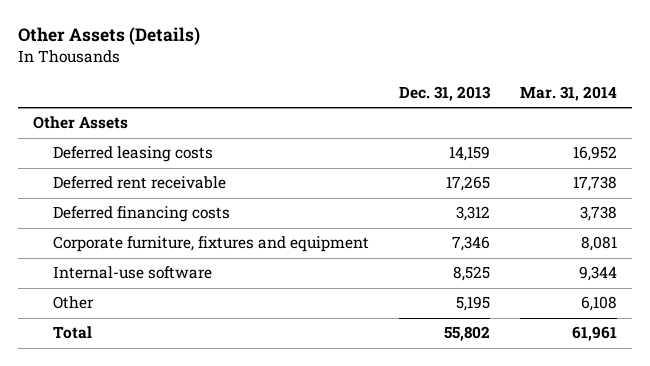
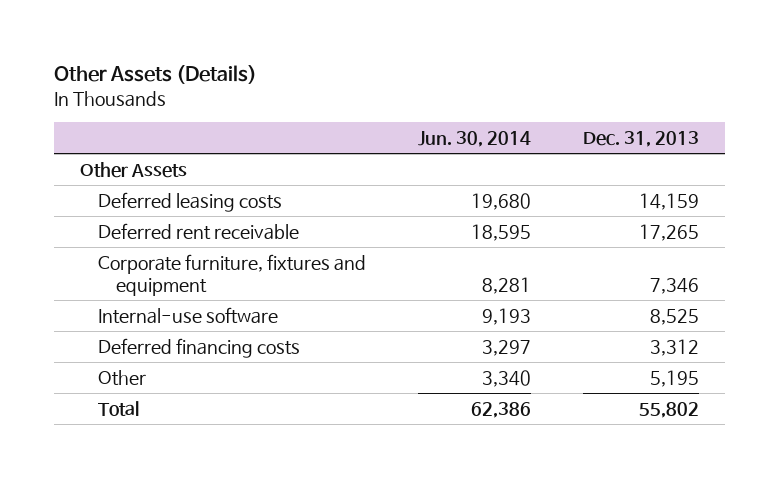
[519,85,617,101] Mar. 31, 2014 -> none
none -> [417,130,531,147] Jun. 30, 2014
[53,206,231,223] Deferred financing costs -> [97,337,300,358] Deferred financing costs

